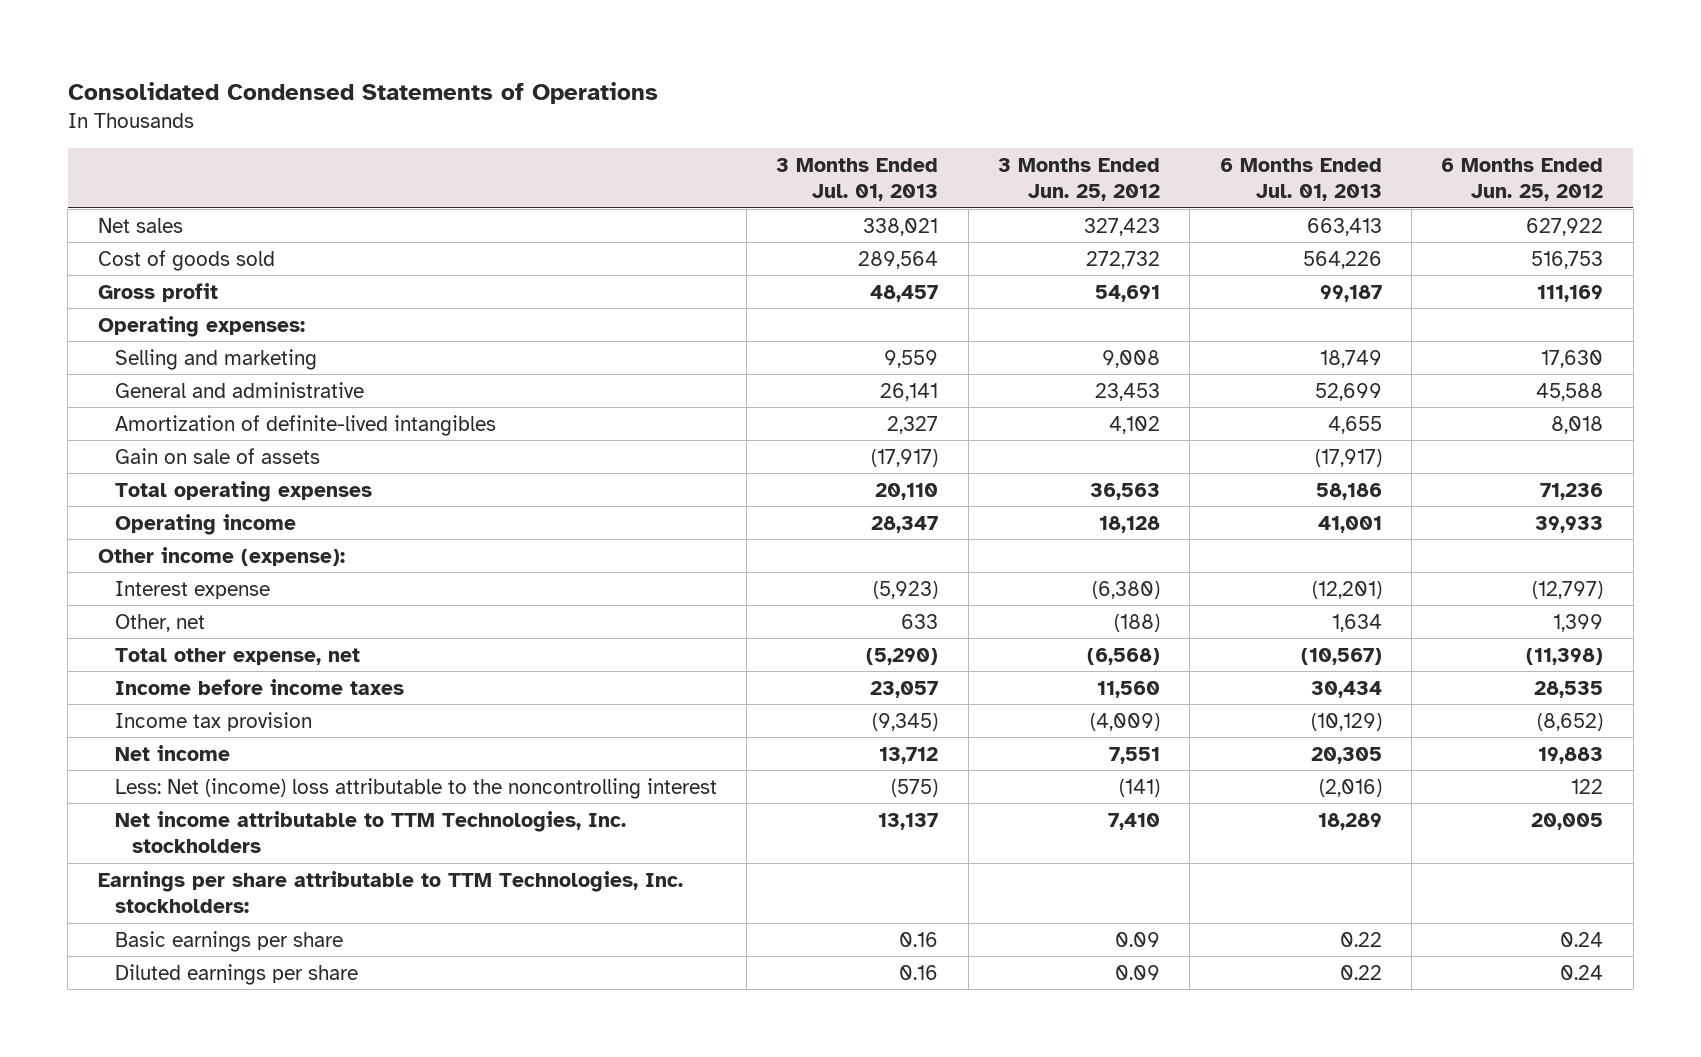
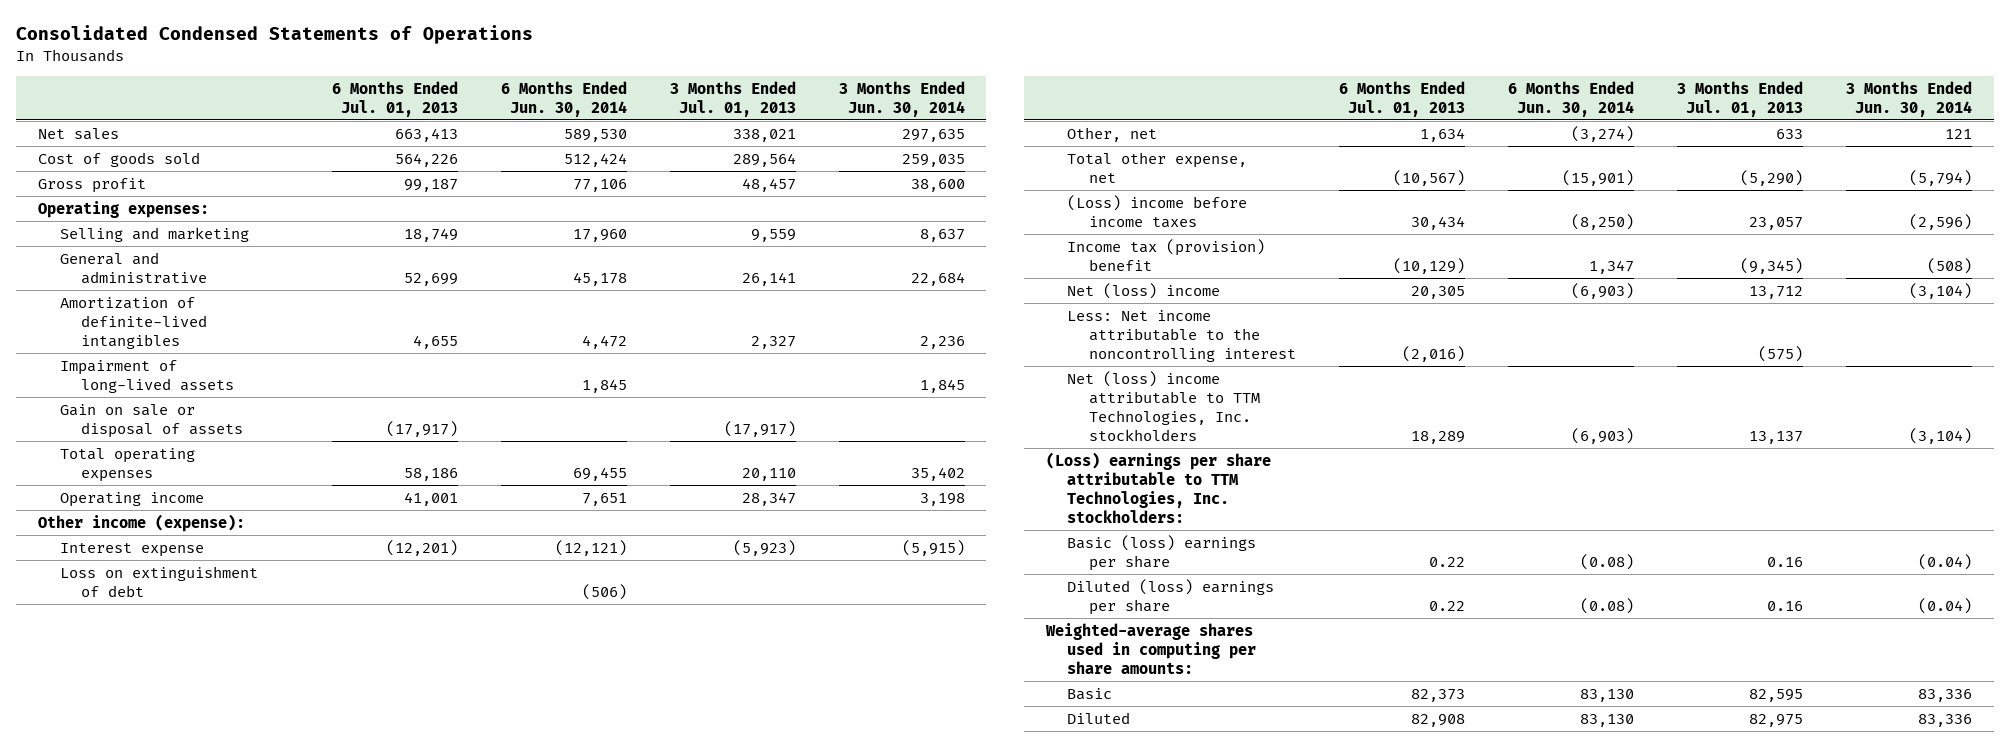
[997,157,1160,202] 3 Months Ended Jun. 25, 2012 -> none
[1441,157,1604,202] 6 Months Ended Jun. 25, 2012 -> none
none -> [500,80,627,117] 6 Months Ended Jun. 30, 2014
none -> [838,80,965,117] 3 Months Ended Jun. 30, 2014
none -> [59,359,235,393] Impairment of long-lived assets
[114,447,320,464] Gain on sale of assets -> [59,403,244,438] Gain on sale or disposal of assets
none -> [59,565,258,597] Loss on extinguishment of debt
[114,678,404,695] Income before income taxes -> [1067,194,1248,228] (Loss) income before income taxes
[114,711,312,731] Income tax provision -> [1067,238,1266,271] Income tax (provision) benefit
[114,744,230,761] Net income -> [1067,282,1221,299] Net (loss) income
[114,777,717,799] Less: Net (income) loss attributable to the noncontrolling interest -> [1067,309,1297,362] Less: Net income attributable to the noncontrolling interest
[114,810,626,854] Net income attributable to TTM Technologies, Inc. stockholders -> [1067,370,1261,441] Net (loss) income attributable to TTM Technologies, Inc. stockholders
[97,870,683,914] Earnings per share attributable to TTM Technologies, Inc. stockholders: -> [1045,451,1271,523] (Loss) earnings per share attributable to TTM Technologies, Inc. stockholders:
[114,930,343,952] Basic earnings per share -> [1067,534,1257,571] Basic (loss) earnings per share
[114,963,358,985] Diluted earnings per share -> [1067,578,1275,615] Diluted (loss) earnings per share
none -> [1044,622,1257,674] Weighted-average shares used in computing per share amounts:
none -> [1067,687,1113,700] Basic
none -> [1067,711,1131,724] Diluted

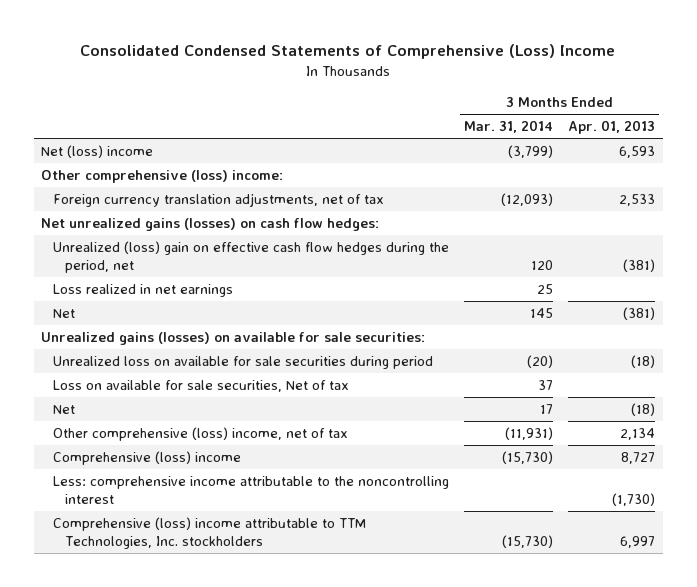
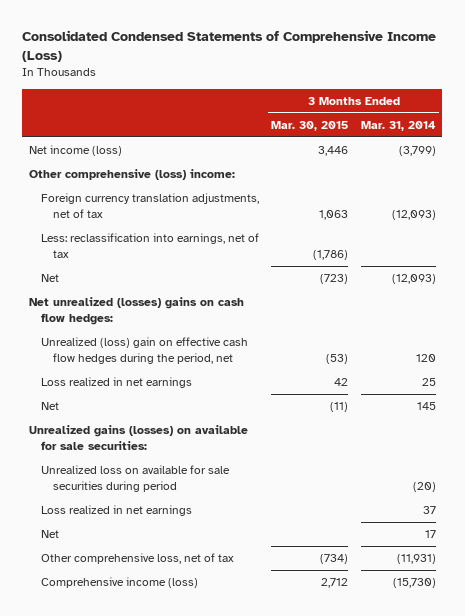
[80,44,616,60] Consolidated Condensed Statements of Comprehensive (Loss) Income -> [22,30,437,62] Consolidated Condensed Statements of Comprehensive Income (Loss)
[568,120,656,135] Apr. 01, 2013 -> none
none -> [271,120,349,131] Mar. 30, 2015
[41,144,154,158] Net (loss) income -> [28,145,122,157] Net income (loss)
none -> [40,233,259,258] Less: reclassification into earnings, net of tax
none -> [40,274,59,283] Net
[41,217,380,231] Net unrealized gains (losses) on cash flow hedges: -> [28,297,244,325] Net unrealized (losses) gains on cash flow hedges:
[52,379,349,392] Loss on available for sale securities, Net of tax -> [40,505,192,517] Loss realized in net earnings
[52,450,241,465] Comprehensive (loss) income -> none
[52,475,449,505] Less: comprehensive income attributable to the noncontrolling interest -> none
[52,426,348,441] Other comprehensive (loss) income, net of tax -> [40,553,234,565] Other comprehensive loss, net of tax
[52,516,366,550] Comprehensive (loss) income attributable to TTM Technologies, Inc. stockholders -> [40,577,198,589] Comprehensive income (loss)

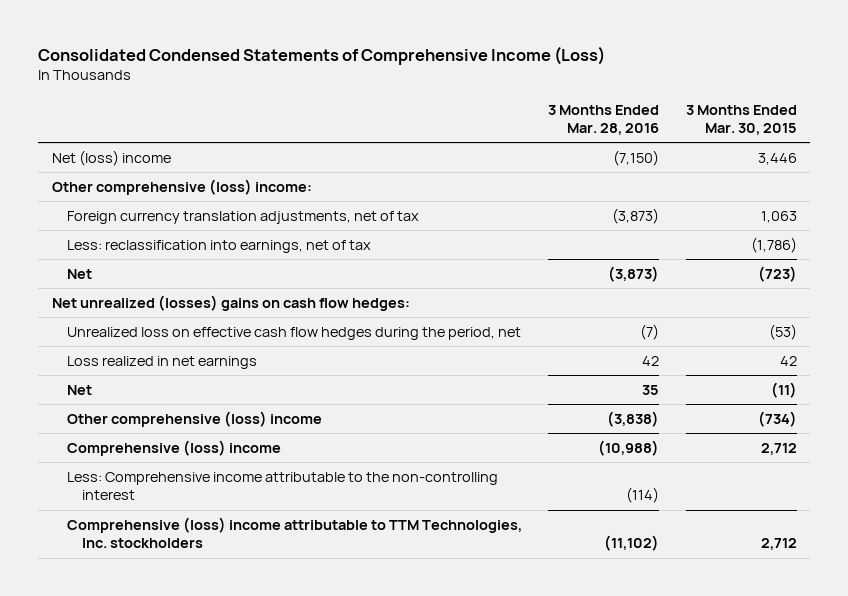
[361,120,437,131] Mar. 31, 2014 -> none
none -> [548,104,660,136] 3 Months Ended Mar. 28, 2016
[28,145,122,157] Net income (loss) -> [51,149,171,166] Net (loss) income
[40,337,248,364] Unrealized (loss) gain on effective cash flow hedges during the period, net -> [66,326,521,340] Unrealized loss on effective cash flow hedges during the period, net
[28,425,248,450] Unrealized gains (losses) on available for sale securities: -> none
[40,465,230,492] Unrealized loss on available for sale securities during period -> none
[40,505,192,517] Loss realized in net earnings -> none
[40,530,59,539] Net -> none
[40,553,234,565] Other comprehensive loss, net of tax -> [66,410,322,427] Other comprehensive (loss) income
none -> [66,439,281,456] Comprehensive (loss) income
none -> [66,471,498,501] Less: Comprehensive income attributable to the non-controlling interest
[40,577,198,589] Comprehensive income (loss) -> [66,516,522,549] Comprehensive (loss) income attributable to TTM Technologies, Inc. stockholders

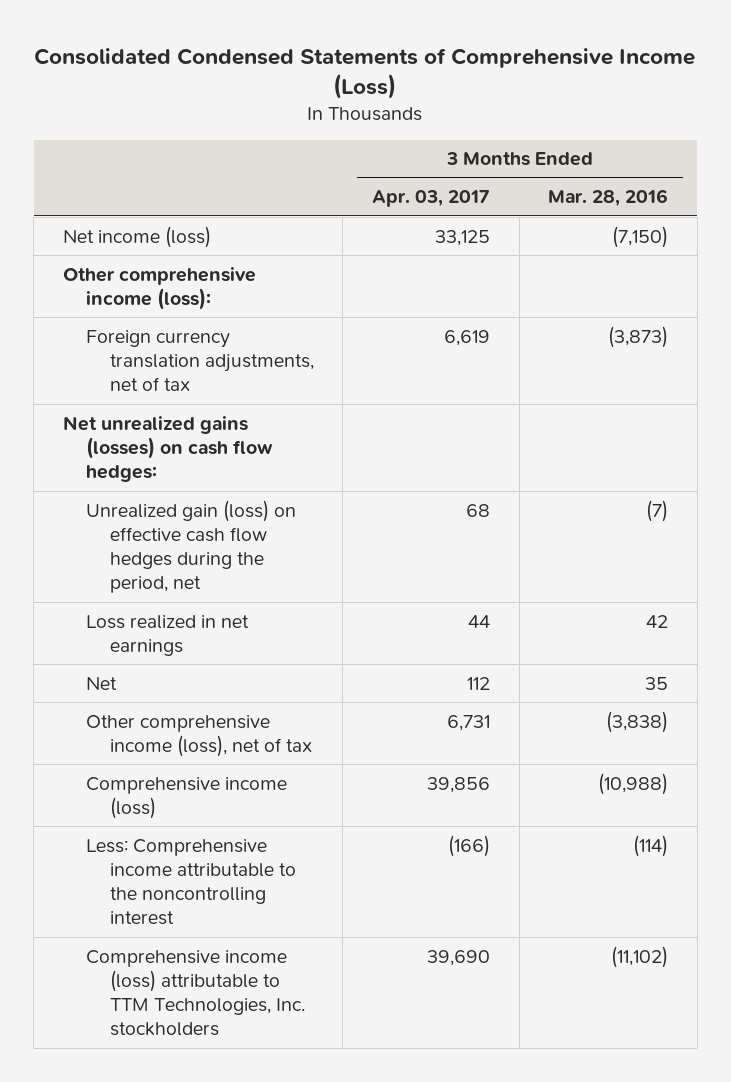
[685,104,797,136] 3 Months Ended Mar. 30, 2015 -> none
none -> [371,190,490,208] Apr. 03, 2017
[51,149,171,166] Net (loss) income -> [62,225,211,248] Net income (loss)
[51,178,312,195] Other comprehensive (loss) income: -> [62,266,256,310] Other comprehensive income (loss):
[66,239,371,253] Less: reclassification into earnings, net of tax -> none
[66,268,92,279] Net -> none
[51,294,410,311] Net unrealized (losses) gains on cash flow hedges: -> [62,415,274,483] Net unrealized gains (losses) on cash flow hedges:
[66,326,521,340] Unrealized loss on effective cash flow hedges during the period, net -> [86,499,297,594] Unrealized gain (loss) on effective cash flow hedges during the period, net
[66,410,322,427] Other comprehensive (loss) income -> [86,714,312,757] Other comprehensive income (loss), net of tax
[66,439,281,456] Comprehensive (loss) income -> [86,776,288,819] Comprehensive income (loss)
[66,471,498,501] Less: Comprehensive income attributable to the non-controlling interest -> [86,838,296,926] Less: Comprehensive income attributable to the noncontrolling interest
[66,516,522,549] Comprehensive (loss) income attributable to TTM Technologies, Inc. stockholders -> [86,949,305,1037] Comprehensive income (loss) attributable to TTM Technologies, Inc. stockholders

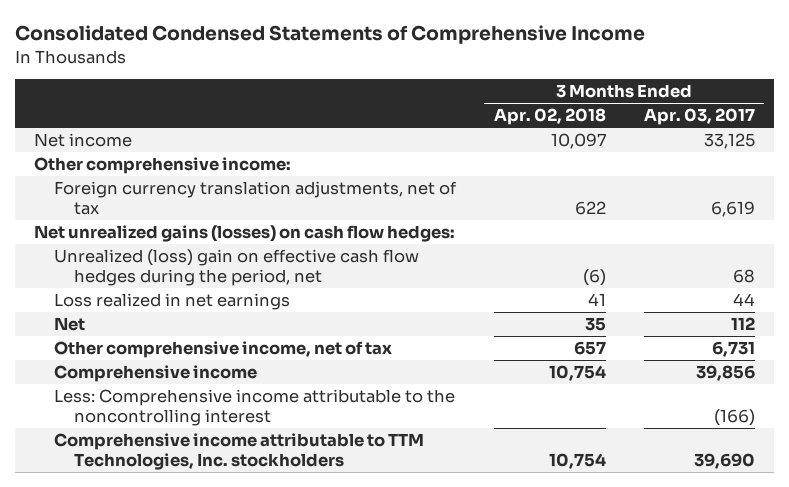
[34,47,696,100] Consolidated Condensed Statements of Comprehensive Income (Loss) -> [14,25,645,45] Consolidated Condensed Statements of Comprehensive Income
[548,189,669,207] Mar. 28, 2016 -> none
none -> [493,108,606,126] Apr. 02, 2018
[62,225,211,248] Net income (loss) -> [33,133,132,148] Net income
[62,266,256,310] Other comprehensive income (loss): -> [33,157,291,175] Other comprehensive income:
[86,499,297,594] Unrealized gain (loss) on effective cash flow hedges during the period, net -> [53,249,419,287] Unrealized (loss) gain on effective cash flow hedges during the period, net
[86,714,312,757] Other comprehensive income (loss), net of tax -> [53,341,392,359] Other comprehensive income, net of tax
[86,776,288,819] Comprehensive income (loss) -> [53,365,257,383] Comprehensive income
[86,949,305,1037] Comprehensive income (loss) attributable to TTM Technologies, Inc. stockholders -> [53,433,424,471] Comprehensive income attributable to TTM Technologies, Inc. stockholders

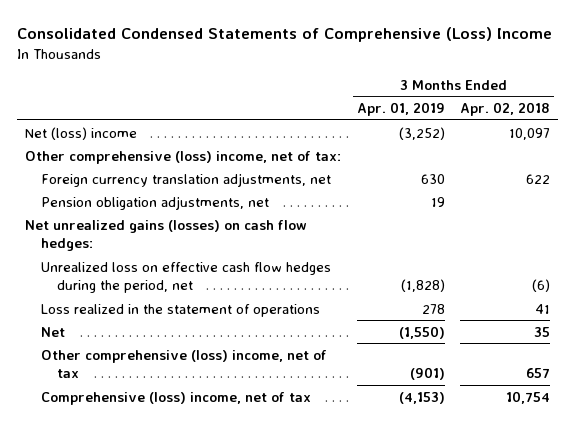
[14,25,645,45] Consolidated Condensed Statements of Comprehensive Income -> [16,27,552,43] Consolidated Condensed Statements of Comprehensive (Loss) Income
[643,108,755,126] Apr. 03, 2017 -> none
none -> [356,102,445,117] Apr. 01, 2019
[33,133,132,148] Net income -> [24,126,137,140] Net (loss) income
[33,157,291,175] Other comprehensive income: -> [24,150,341,164] Other comprehensive (loss) income, net of tax:
[53,181,457,216] Foreign currency translation adjustments, net of tax -> [41,172,332,187] Foreign currency translation adjustments, net
none -> [41,195,270,210] Pension obligation adjustments, net
[53,249,419,287] Unrealized (loss) gain on effective cash flow hedges during the period, net -> [41,261,332,294] Unrealized loss on effective cash flow hedges during the period, net
[53,293,290,311] Loss realized in net earnings -> [41,303,321,317] Loss realized in the statement of operations
[53,365,257,383] Comprehensive income -> none
[53,389,455,427] Less: Comprehensive income attributable to the noncontrolling interest -> none
[53,341,392,359] Other comprehensive income, net of tax -> [41,349,328,379] Other comprehensive (loss) income, net of tax
[53,433,424,471] Comprehensive income attributable to TTM Technologies, Inc. stockholders -> [41,391,312,405] Comprehensive (loss) income, net of tax

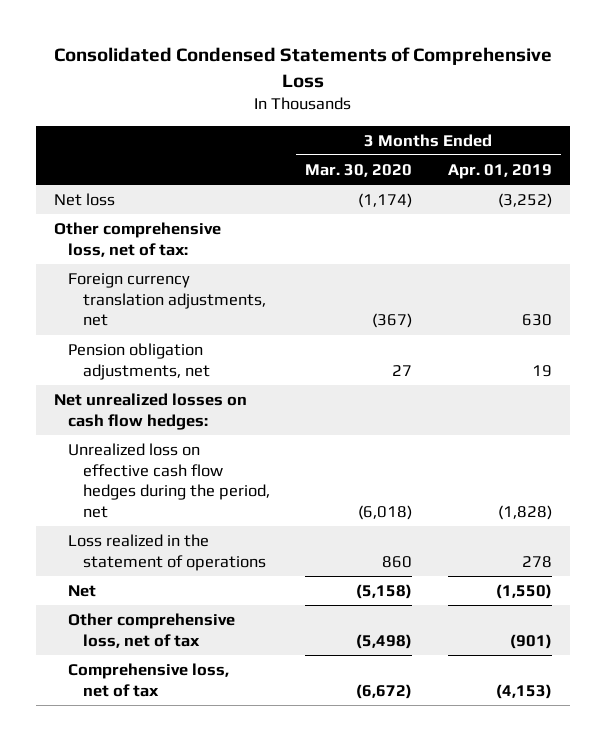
[16,27,552,43] Consolidated Condensed Statements of Comprehensive (Loss) Income -> [53,47,552,88] Consolidated Condensed Statements of Comprehensive Loss
[460,102,551,117] Apr. 02, 2018 -> none
none -> [305,163,413,177] Mar. 30, 2020
[24,126,137,140] Net (loss) income -> [53,193,115,207] Net loss
[24,150,341,164] Other comprehensive (loss) income, net of tax: -> [53,222,221,257] Other comprehensive loss, net of tax:
[24,219,307,252] Net unrealized gains (losses) on cash flow hedges: -> [53,393,247,430] Net unrealized losses on cash flow hedges:
[41,349,328,379] Other comprehensive (loss) income, net of tax -> [68,613,236,648] Other comprehensive loss, net of tax
[41,391,312,405] Comprehensive (loss) income, net of tax -> [68,663,230,697] Comprehensive loss, net of tax

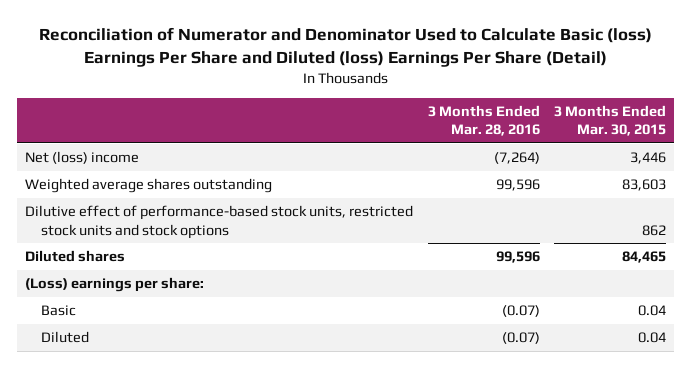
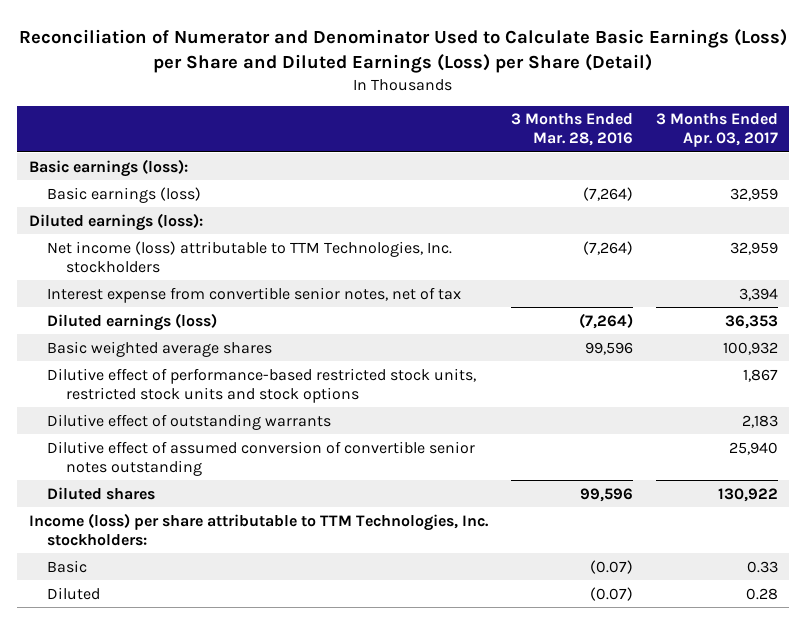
[38,27,652,68] Reconciliation of Numerator and Denominator Used to Calculate Basic (loss) Earnings Per Share and Diluted (loss) Earnings Per Share (Detail) -> [19,28,788,73] Reconciliation of Numerator and Denominator Used to Calculate Basic Earnings (Loss) per Share and Diluted Earnings (Loss) per Share (Detail)
[554,104,667,137] 3 Months Ended Mar. 30, 2015 -> none
none -> [655,113,778,148] 3 Months Ended Apr. 03, 2017
none -> [28,158,188,177] Basic earnings (loss):
none -> [47,186,202,203] Basic earnings (loss)
none -> [28,212,203,231] Diluted earnings (loss):
[24,151,139,165] Net (loss) income -> [47,240,453,273] Net income (loss) attributable to TTM Technologies, Inc. stockholders
none -> [47,286,462,303] Interest expense from convertible senior notes, net of tax
none -> [47,312,218,331] Diluted earnings (loss)
[24,178,272,194] Weighted average shares outstanding -> [47,340,273,357] Basic weighted average shares
[24,205,413,239] Dilutive effect of performance-based stock units, restricted stock units and stock options -> [47,367,477,403] Dilutive effect of performance-based restricted stock units, restricted stock units and stock options
none -> [47,413,332,430] Dilutive effect of outstanding warrants
none -> [47,440,476,476] Dilutive effect of assumed conversion of convertible senior notes outstanding
[24,277,204,293] (Loss) earnings per share: -> [28,512,489,546] Income (loss) per share attributable to TTM Technologies, Inc. stockholders:

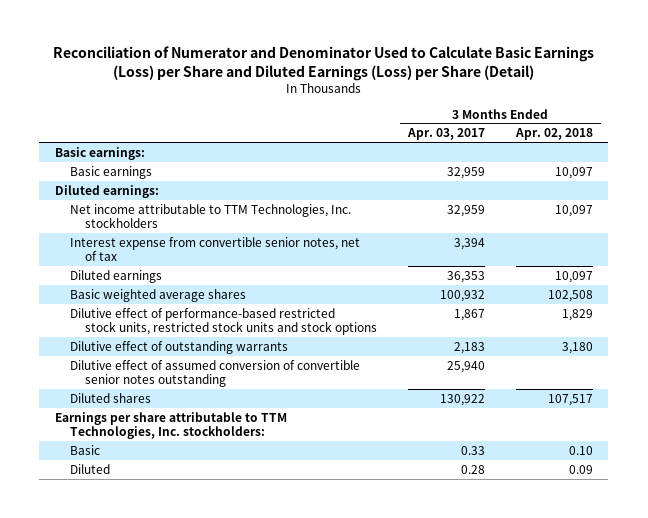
[510,113,633,147] 3 Months Ended Mar. 28, 2016 -> none
none -> [514,128,593,141] Apr. 02, 2018
[28,158,188,177] Basic earnings (loss): -> [54,146,145,160] Basic earnings:
[47,186,202,203] Basic earnings (loss) -> [69,165,152,179] Basic earnings
[28,212,203,231] Diluted earnings (loss): -> [54,184,159,198] Diluted earnings:
[47,240,453,273] Net income (loss) attributable to TTM Technologies, Inc. stockholders -> [69,203,351,229] Net income attributable to TTM Technologies, Inc. stockholders
[47,312,218,331] Diluted earnings (loss) -> [69,269,162,283] Diluted earnings
[28,512,489,546] Income (loss) per share attributable to TTM Technologies, Inc. stockholders: -> [54,411,287,440] Earnings per share attributable to TTM Technologies, Inc. stockholders:

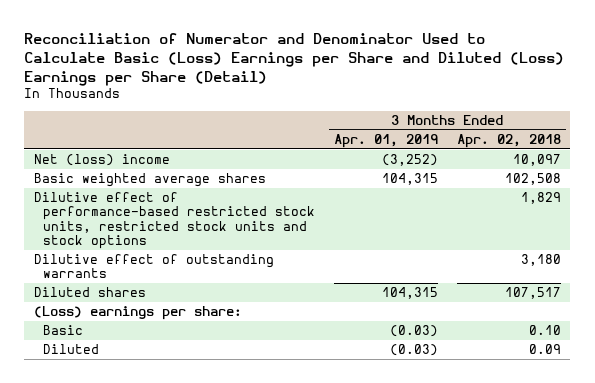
[52,45,594,81] Reconciliation of Numerator and Denominator Used to Calculate Basic Earnings (Loss) per Share and Diluted Earnings (Loss) per Share (Detail) -> [24,32,565,86] Reconciliation of Numerator and Denominator Used to Calculate Basic (Loss) Earnings per Share and Diluted (Loss) Earnings per Share (Detail)
[406,128,485,141] Apr. 03, 2017 -> none
none -> [334,133,439,148] Apr. 01, 2019
[54,146,145,160] Basic earnings: -> none
[69,165,152,179] Basic earnings -> none
[54,184,159,198] Diluted earnings: -> none
[69,236,360,262] Interest expense from convertible senior notes, net of tax -> none
[69,269,162,283] Diluted earnings -> none
[69,203,351,229] Net income attributable to TTM Technologies, Inc. stockholders -> [33,154,170,167] Net (loss) income
[69,359,360,388] Dilutive effect of assumed conversion of convertible senior notes outstanding -> none
[54,411,287,440] Earnings per share attributable to TTM Technologies, Inc. stockholders: -> [33,306,242,321] (Loss) earnings per share:

